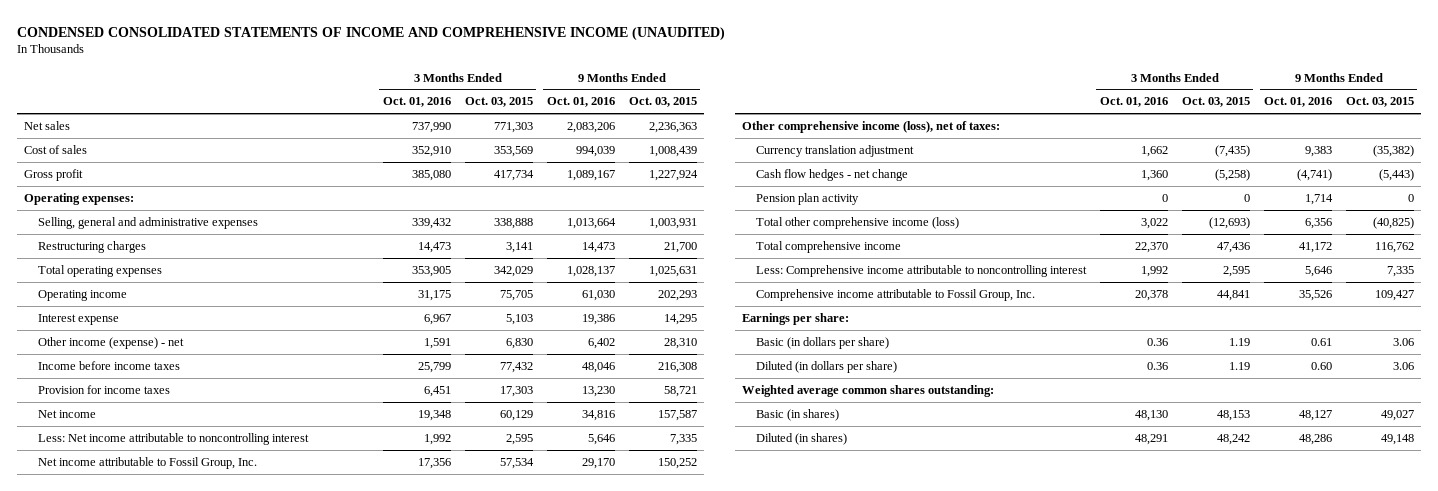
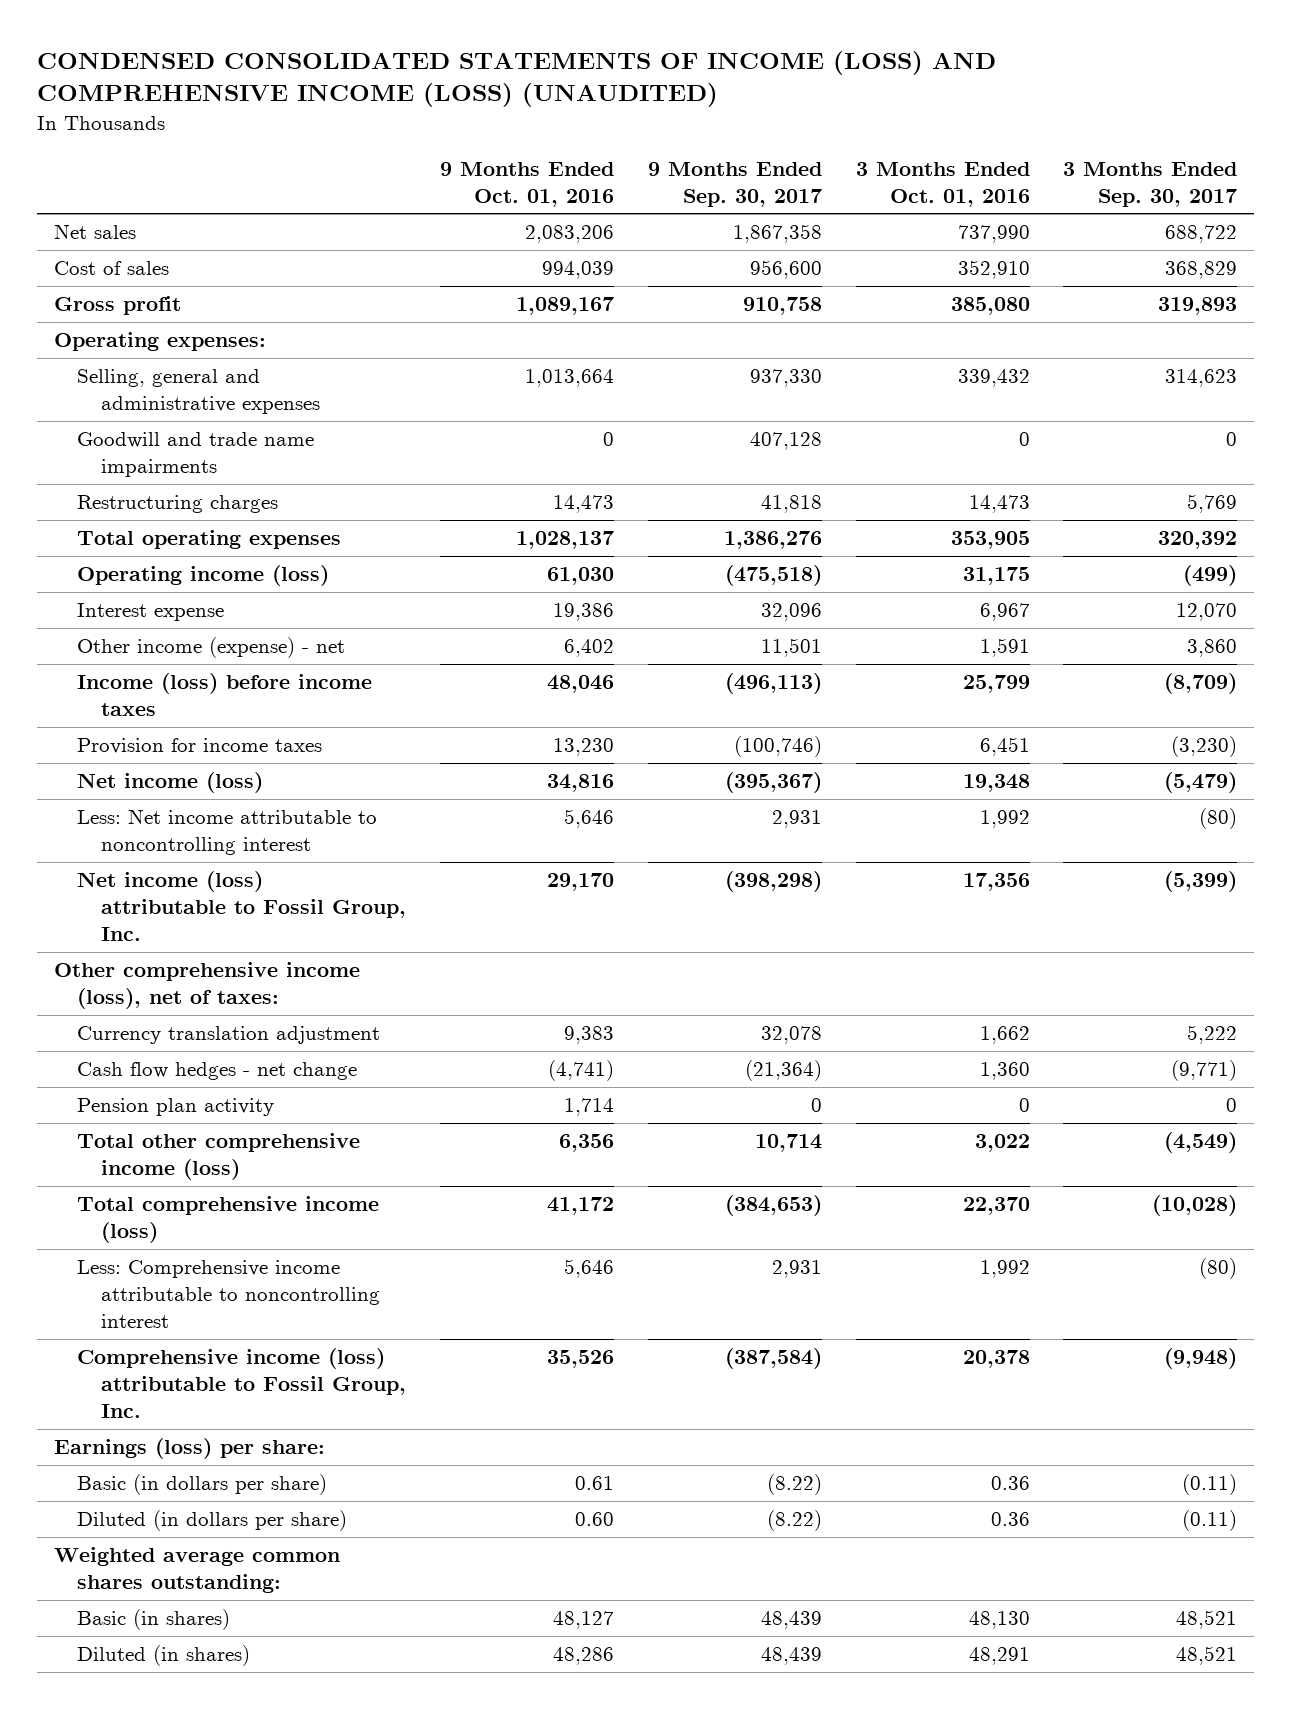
[17,26,726,40] CONDENSED CONSOLIDATED STATEMENTS OF INCOME AND COMPREHENSIVE INCOME (UNAUDITED) -> [36,51,996,108] CONDENSED CONSOLIDATED STATEMENTS OF INCOME (LOSS) AND COMPREHENSIVE INCOME (LOSS) (UNAUDITED)
[464,97,533,108] Oct. 03, 2015 -> none
[628,97,697,108] Oct. 03, 2015 -> none
none -> [647,161,822,207] 9 Months Ended Sep. 30, 2017
none -> [1063,161,1238,207] 3 Months Ended Sep. 30, 2017
none -> [77,432,315,478] Goodwill and trade name impairments
[38,289,128,301] Operating income -> [77,565,330,587] Operating income (loss)
[38,360,181,370] Income before income taxes -> [77,673,373,717] Income (loss) before income taxes
[38,409,97,418] Net income -> [77,772,264,794] Net income (loss)
[38,456,258,469] Net income attributable to Fossil Group, Inc. -> [77,871,407,942] Net income (loss) attributable to Fossil Group, Inc.
[755,240,901,253] Total comprehensive income -> [77,1196,380,1244] Total comprehensive income (loss)
[755,288,1035,301] Comprehensive income attributable to Fossil Group, Inc. -> [77,1348,407,1419] Comprehensive income (loss) attributable to Fossil Group, Inc.
[741,312,849,325] Earnings per share: -> [53,1438,325,1460] Earnings (loss) per share:

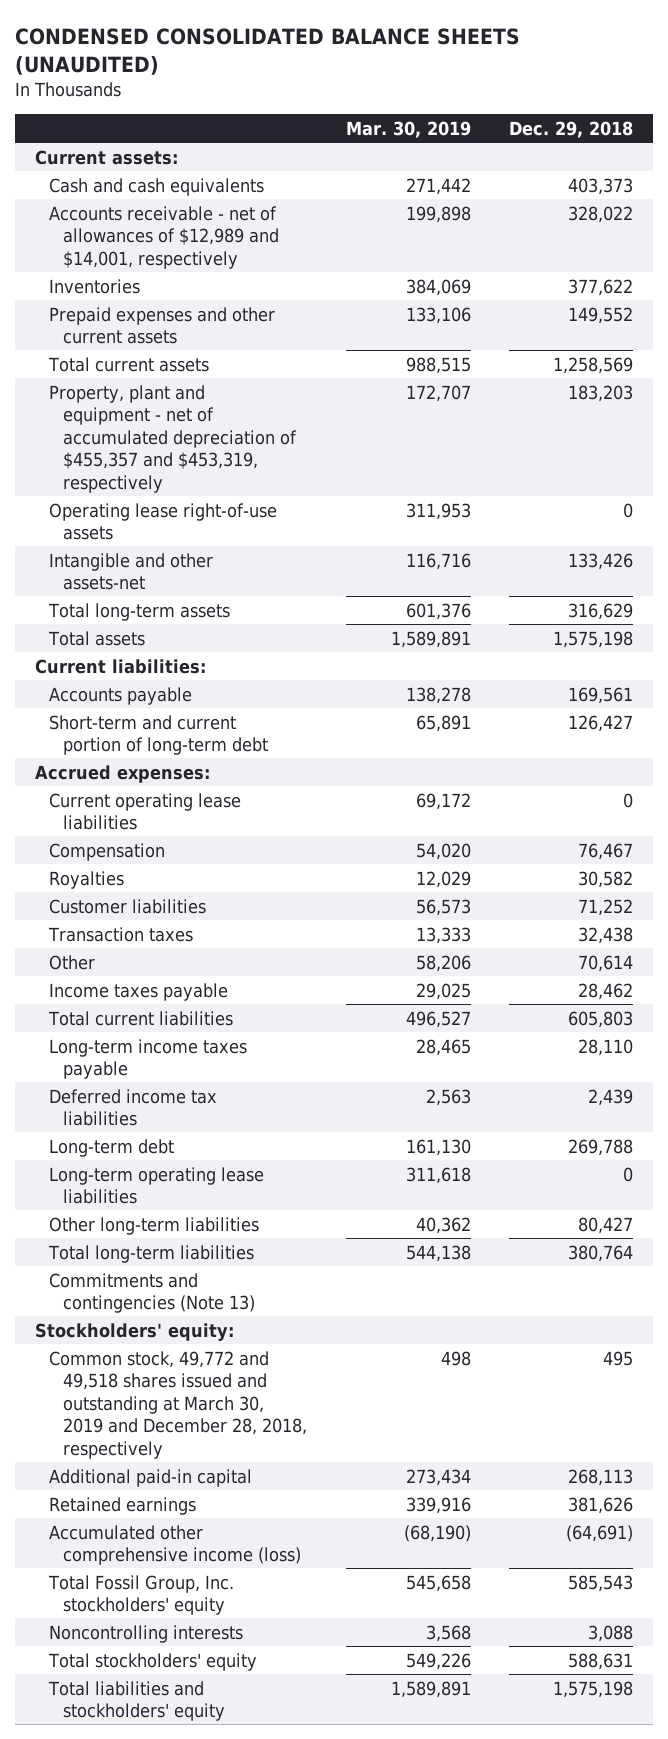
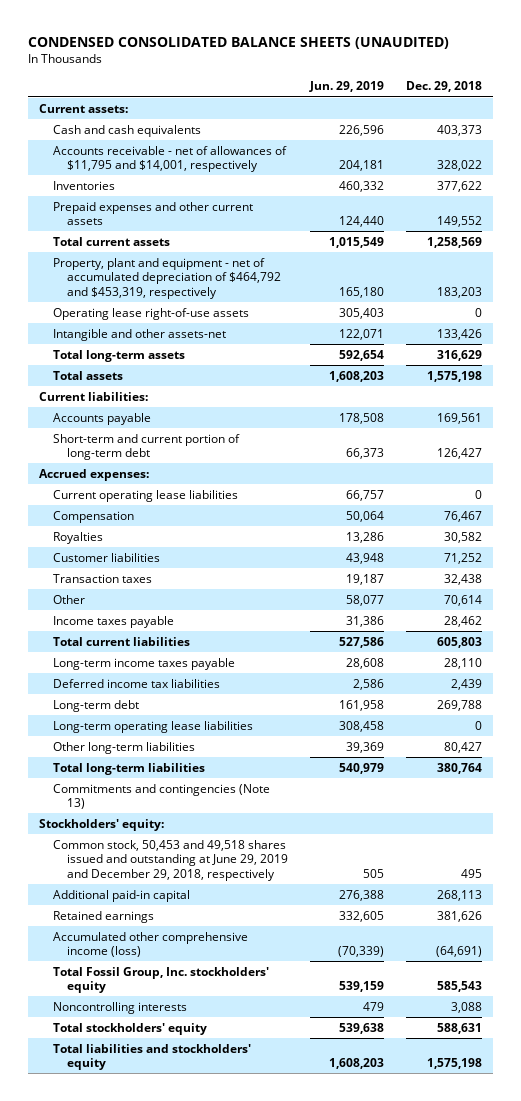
[345,120,471,138] Mar. 30, 2019 -> none
none -> [308,81,384,93] Jun. 29, 2019
[48,205,280,269] Accounts receivable - net of allowances of $12,989 and $14,001, respectively -> [52,145,287,173] Accounts receivable - net of allowances of $11,795 and $14,001, respectively
[48,384,298,493] Property, plant and equipment - net of accumulated depreciation of $455,357 and $453,319, respectively -> [52,257,281,299] Property, plant and equipment - net of accumulated depreciation of $464,792 and $453,319, respectively
[48,1350,308,1459] Common stock, 49,772 and 49,518 shares issued and outstanding at March 30, 2019 and December 28, 2018, respectively -> [52,839,288,881] Common stock, 50,453 and 49,518 shares issued and outstanding at June 29, 2019 and December 29, 2018, respectively

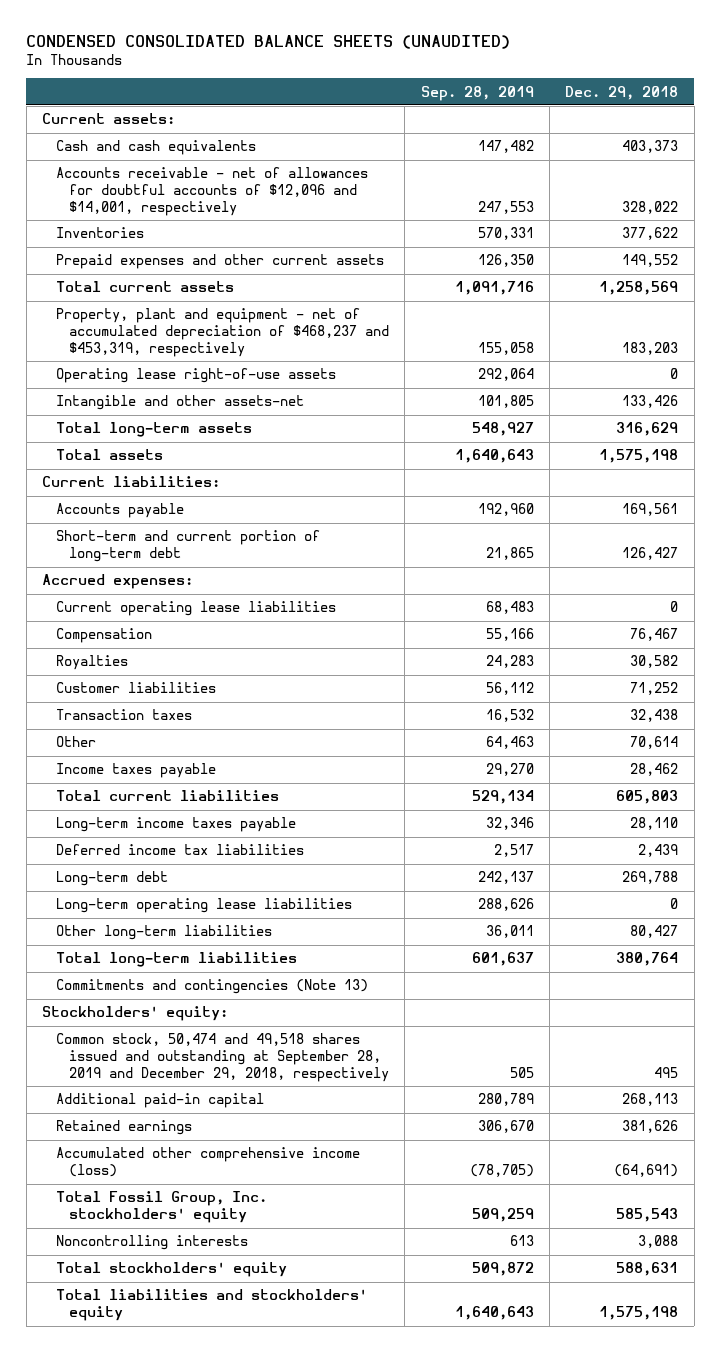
[308,81,384,93] Jun. 29, 2019 -> none
none -> [420,85,534,101] Sep. 28, 2019
[52,145,287,173] Accounts receivable - net of allowances of $11,795 and $14,001, respectively -> [55,167,368,217] Accounts receivable - net of allowances for doubtful accounts of $12,096 and $14,001, respectively
[52,257,281,299] Property, plant and equipment - net of accumulated depreciation of $464,792 and $453,319, respectively -> [55,308,390,358] Property, plant and equipment - net of accumulated depreciation of $468,237 and $453,319, respectively
[52,839,288,881] Common stock, 50,453 and 49,518 shares issued and outstanding at June 29, 2019 and December 29, 2018, respectively -> [55,1033,390,1083] Common stock, 50,474 and 49,518 shares issued and outstanding at September 28, 2019 and December 29, 2018, respectively

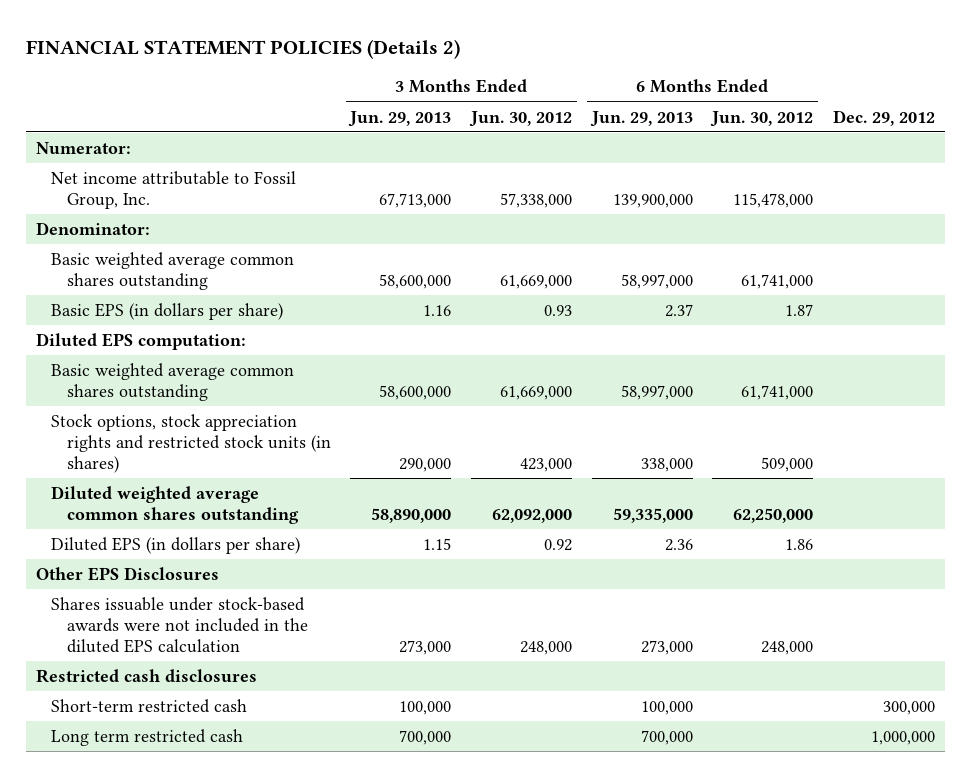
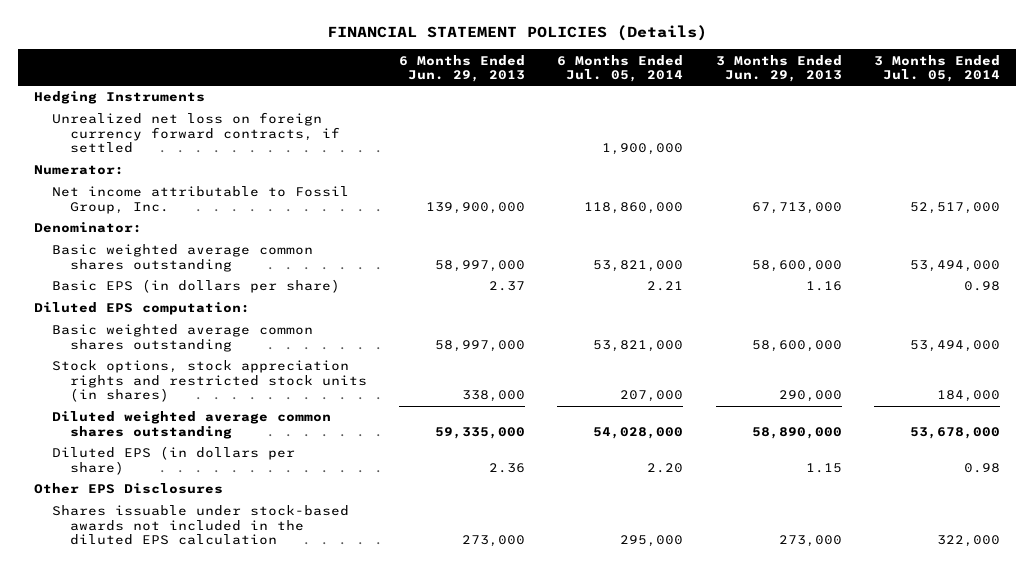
[25,38,460,59] FINANCIAL STATEMENT POLICIES (Details 2) -> [327,24,708,41] FINANCIAL STATEMENT POLICIES (Details)
[469,110,573,127] Jun. 30, 2012 -> none
[710,110,814,127] Jun. 30, 2012 -> none
[832,109,935,126] Dec. 29, 2012 -> none
none -> [557,54,684,83] 6 Months Ended Jul. 05, 2014
none -> [874,54,1001,83] 3 Months Ended Jul. 05, 2014
none -> [33,91,205,105] Hedging Instruments
none -> [51,112,340,154] Unrealized net loss on foreign currency forward contracts, if settled
[35,668,257,683] Restricted cash disclosures -> none
[51,698,248,713] Short-term restricted cash -> none
[51,728,244,746] Long term restricted cash -> none
[51,596,308,653] Shares issuable under stock-based awards were not included in the diluted EPS calculation -> [51,505,349,546] Shares issuable under stock-based awards not included in the diluted EPS calculation

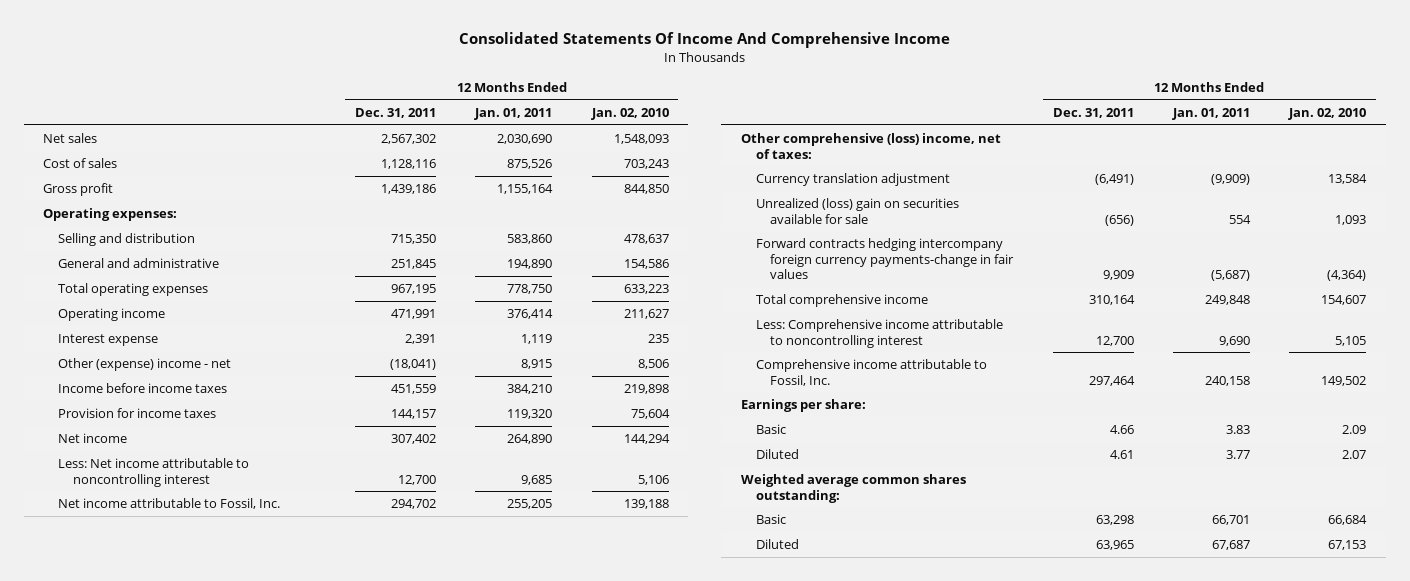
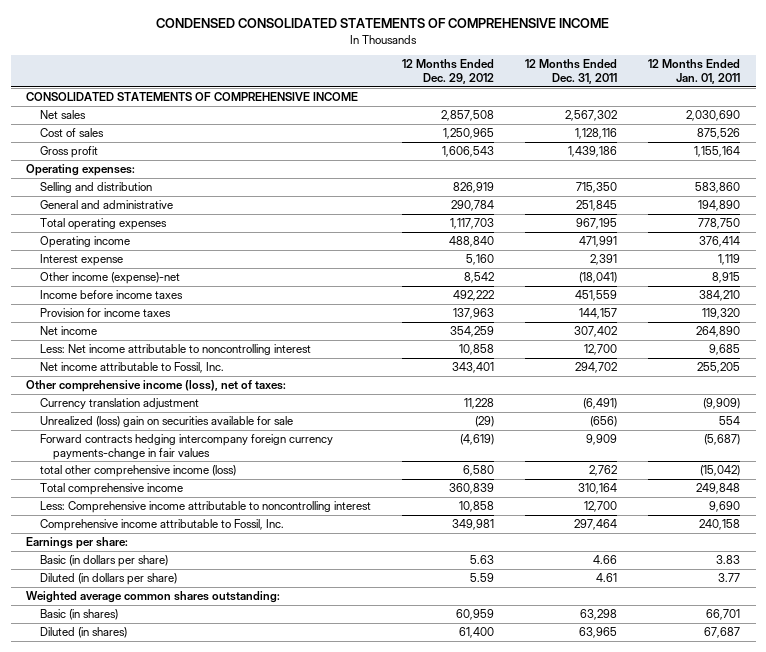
[458,32,950,49] Consolidated Statements Of Income And Comprehensive Income -> [156,18,610,29] CONDENSED CONSOLIDATED STATEMENTS OF COMPREHENSIVE INCOME
[590,108,669,121] Jan. 02, 2010 -> none
none -> [401,59,494,84] 12 Months Ended Dec. 29, 2012
none -> [26,92,359,102] CONSOLIDATED STATEMENTS OF COMPREHENSIVE INCOME
[57,358,231,372] Other (expense) income - net -> [39,272,180,285] Other income (expense)-net
[740,133,1001,159] Other comprehensive (loss) income, net of taxes: -> [26,380,287,393] Other comprehensive income (loss), net of taxes:
none -> [39,465,236,478] total other comprehensive income (loss)
[755,424,786,435] Basic -> [39,555,168,568] Basic (in dollars per share)
[755,449,799,460] Diluted -> [39,573,177,586] Diluted (in dollars per share)
[755,514,786,525] Basic -> [39,609,118,621] Basic (in shares)
[755,539,799,550] Diluted -> [39,627,127,639] Diluted (in shares)

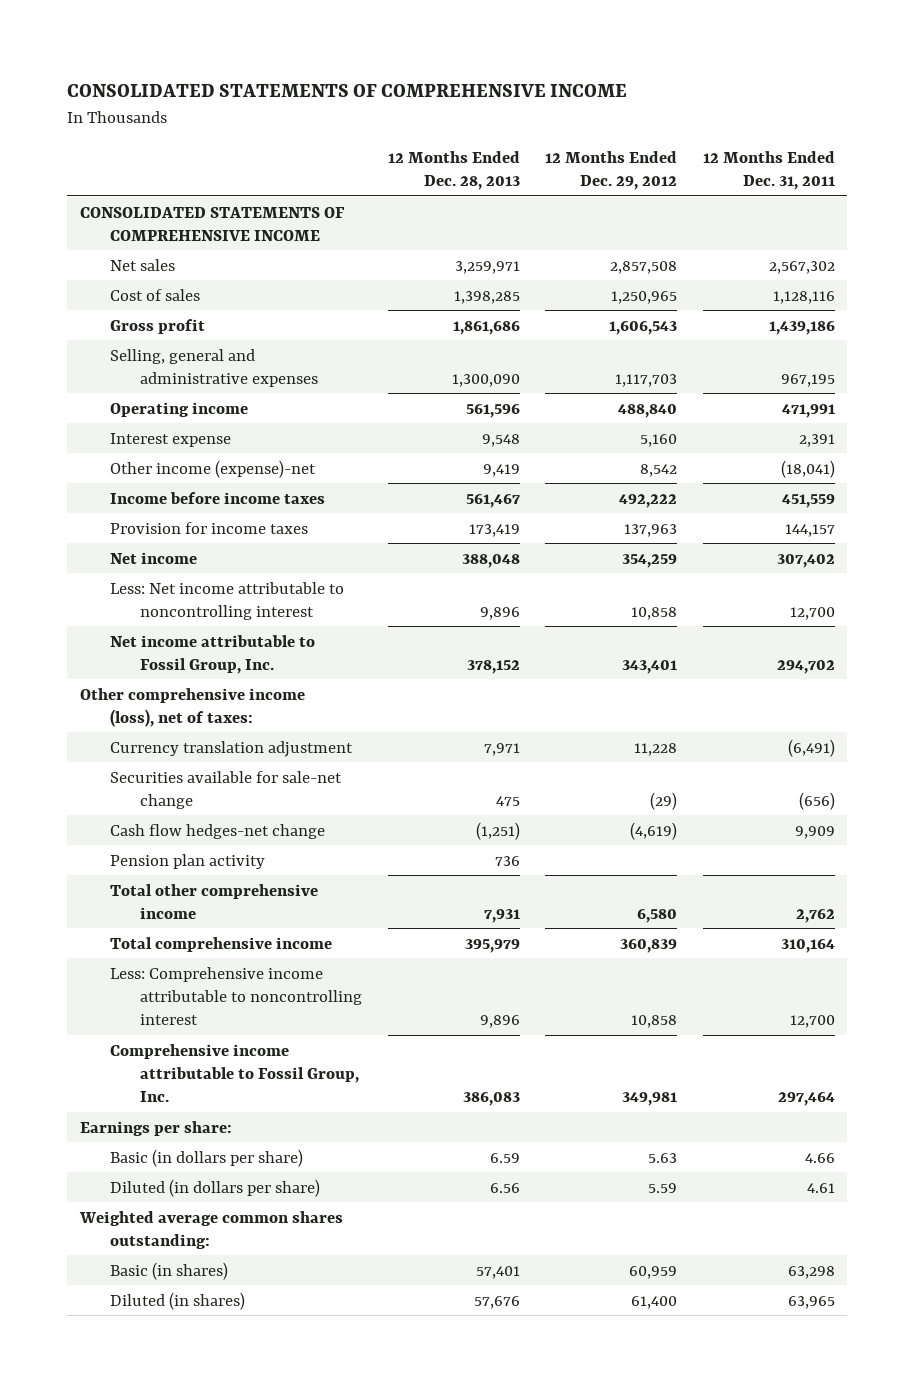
[156,18,610,29] CONDENSED CONSOLIDATED STATEMENTS OF COMPREHENSIVE INCOME -> [67,84,628,98] CONSOLIDATED STATEMENTS OF COMPREHENSIVE INCOME
[648,59,741,84] 12 Months Ended Jan. 01, 2011 -> none
none -> [387,150,520,191] 12 Months Ended Dec. 28, 2013
[26,164,136,177] Operating expenses: -> none
[39,182,152,194] Selling and distribution -> none
[39,200,173,210] General and administrative -> none
[39,218,167,231] Total operating expenses -> [110,348,319,387] Selling, general and administrative expenses
[39,362,224,374] Net income attributable to Fossil, Inc. -> [110,634,316,674] Net income attributable to Fossil Group, Inc.
[39,416,293,428] Unrealized (loss) gain on securities available for sale -> [110,770,343,809] Securities available for sale-net change
[39,434,333,460] Forward contracts hedging intercompany foreign currency payments-change in fair values -> [110,823,326,839] Cash flow hedges-net change
none -> [110,853,266,869] Pension plan activity
[39,465,236,478] total other comprehensive income (loss) -> [110,883,319,919] Total other comprehensive income
[39,519,284,532] Comprehensive income attributable to Fossil, Inc. -> [110,1043,360,1103] Comprehensive income attributable to Fossil Group, Inc.

